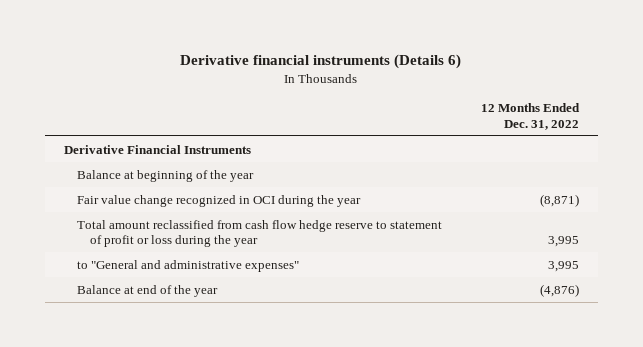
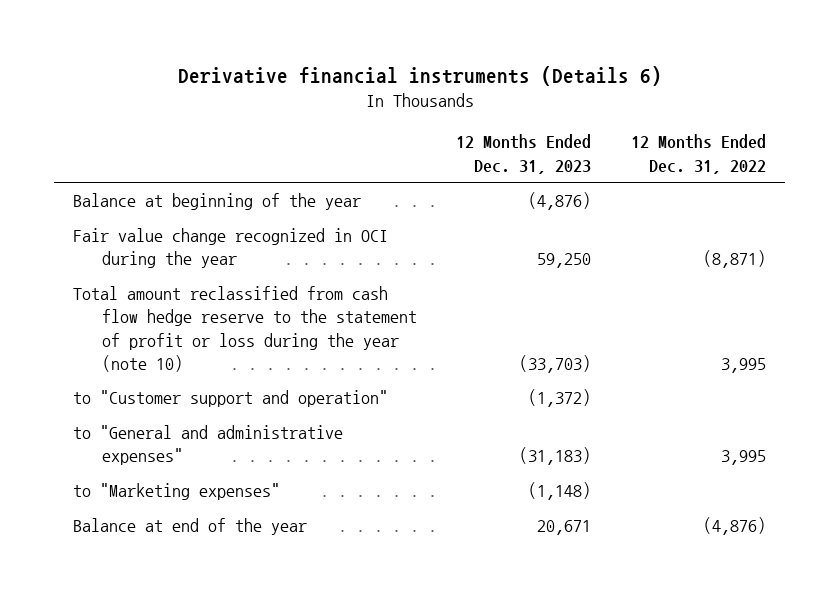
none -> [456,134,592,174] 12 Months Ended Dec. 31, 2023
[64,144,252,154] Derivative Financial Instruments -> none
[77,219,443,247] Total amount reclassified from cash flow hedge reserve to statement of profit or loss during the year -> [73,286,417,372] Total amount reclassified from cash flow hedge reserve to the statement of profit or loss during the year (note 10)
none -> [73,390,389,408] to "Customer support and operation"
none -> [73,483,281,501] to "Marketing expenses"

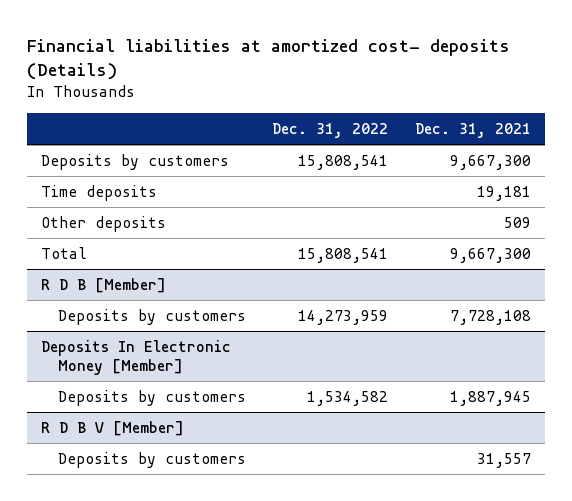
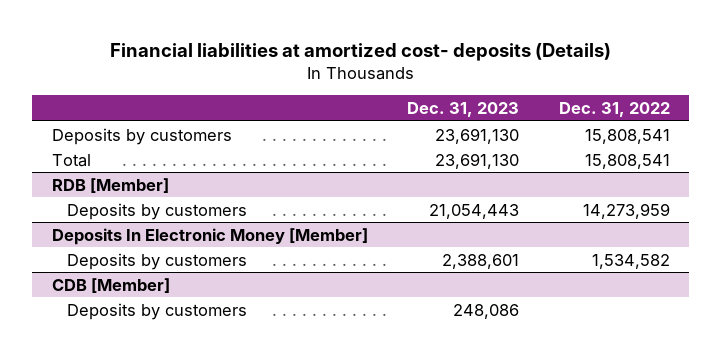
[415,122,532,138] Dec. 31, 2021 -> none
none -> [407,102,520,118] Dec. 31, 2023
[40,185,157,202] Time deposits -> none
[40,216,166,233] Other deposits -> none
[40,278,166,294] R D B [Member] -> [51,177,169,193] RDB [Member]
[40,421,184,437] R D B V [Member] -> none
[57,452,246,469] Deposits by customers -> none
none -> [51,277,170,293] CDB [Member]
none -> [67,302,248,320] Deposits by customers

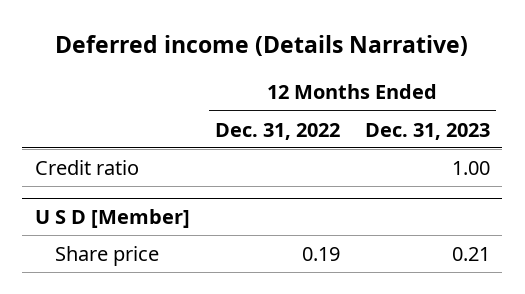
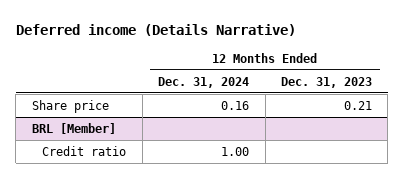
[214,122,340,140] Dec. 31, 2022 -> none
none -> [158,76,250,88] Dec. 31, 2024
[34,159,139,175] Credit ratio -> none
[34,209,190,229] U S D [Member] -> none
[55,245,160,266] Share price -> none
none -> [31,99,109,113] Share price
none -> [31,122,116,134] BRL [Member]
none -> [42,145,127,156] Credit ratio

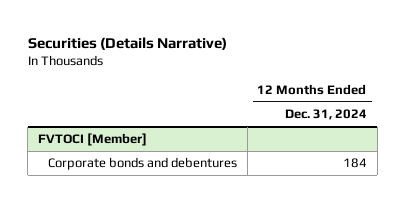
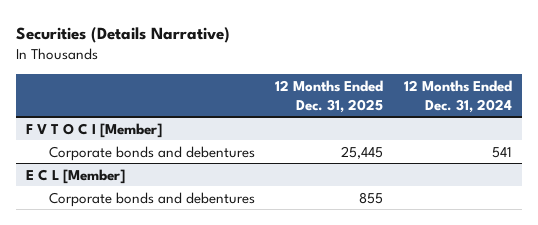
none -> [275,79,384,113] 12 Months Ended Dec. 31, 2025
[38,133,148,147] FVTOCI [Member] -> [26,122,163,138] F V T O C I [Member]
[342,158,367,169] 184 -> [491,146,512,158] 541
none -> [26,168,126,184] E C L [Member]
none -> [48,191,255,207] Corporate bonds and debentures

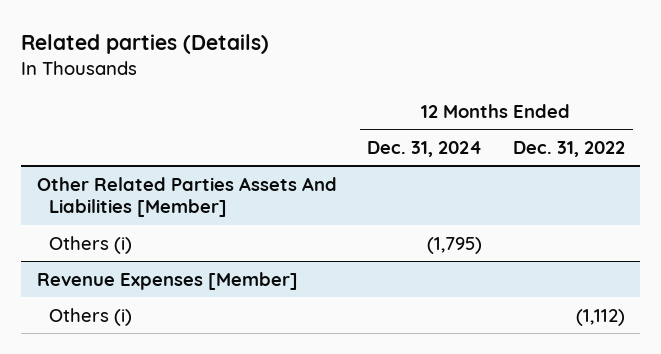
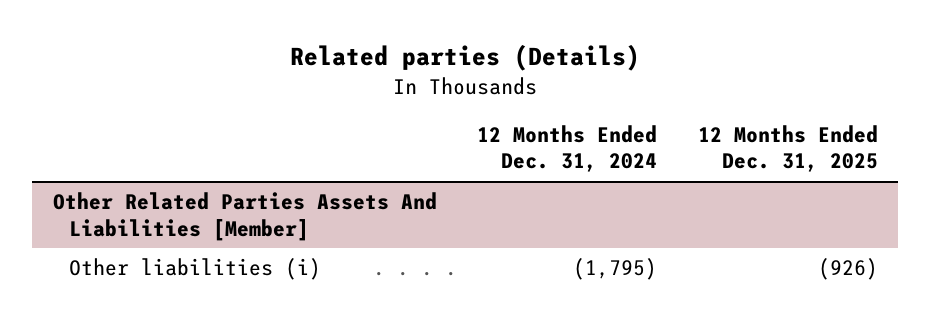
[512,140,625,157] Dec. 31, 2022 -> none
none -> [697,125,878,173] 12 Months Ended Dec. 31, 2025
[36,271,298,290] Revenue Expenses [Member] -> none
[49,307,133,326] Others (i) -> none
[49,235,133,254] Others (i) -> [69,258,322,281] Other liabilities (i)

